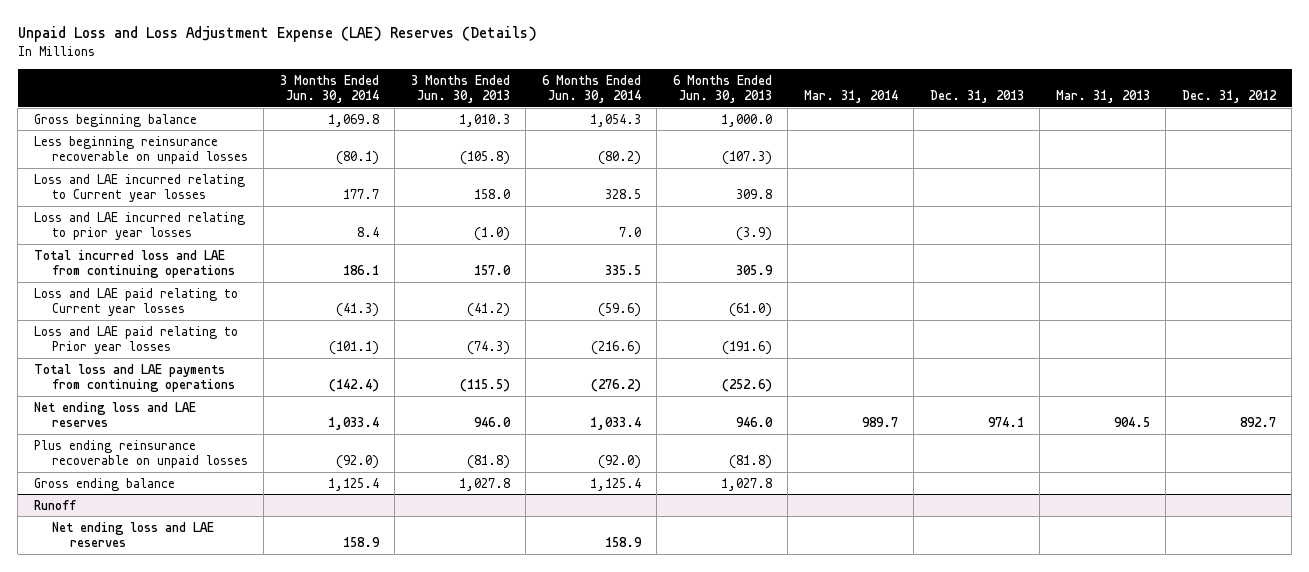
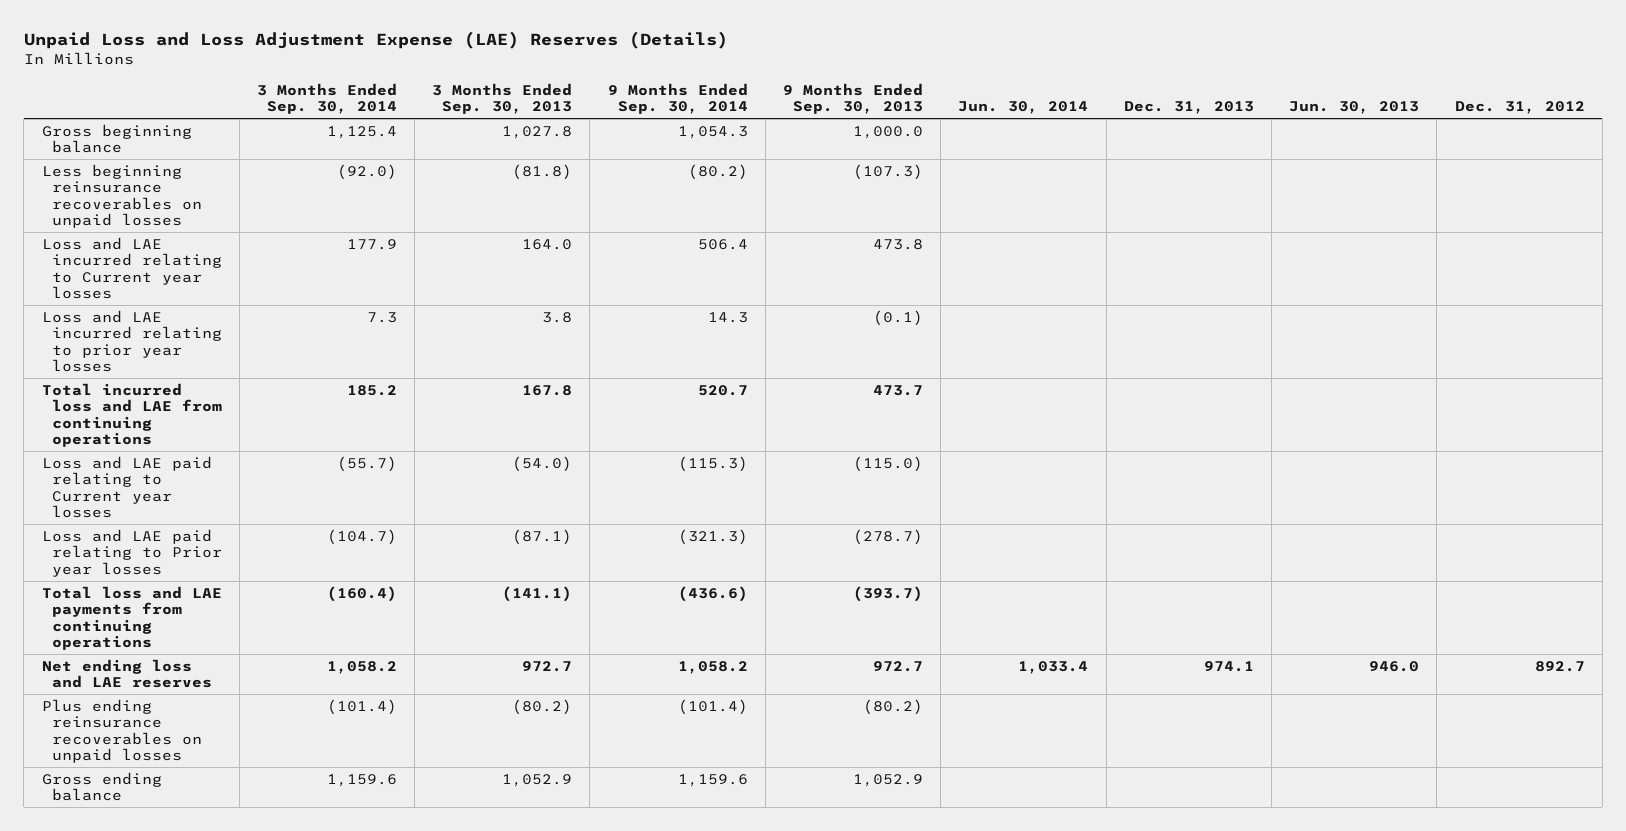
[279,74,379,104] 3 Months Ended Jun. 30, 2014 -> none
[410,74,510,104] 3 Months Ended Jun. 30, 2013 -> none
[541,74,641,104] 6 Months Ended Jun. 30, 2014 -> none
[672,74,772,104] 6 Months Ended Jun. 30, 2013 -> none
[803,90,898,104] Mar. 31, 2014 -> none
[1055,90,1150,104] Mar. 31, 2013 -> none
none -> [256,82,397,115] 3 Months Ended Sep. 30, 2014
none -> [432,82,573,115] 3 Months Ended Sep. 30, 2013
none -> [607,82,748,115] 9 Months Ended Sep. 30, 2014
none -> [783,82,924,115] 9 Months Ended Sep. 30, 2013
none -> [958,101,1089,115] Jun. 30, 2014
none -> [1289,101,1420,115] Jun. 30, 2013
[33,135,248,165] Less beginning reinsurance recoverable on unpaid losses -> [41,163,202,229] Less beginning reinsurance recoverables on unpaid losses
[33,439,248,469] Plus ending reinsurance recoverable on unpaid losses -> [41,698,202,764] Plus ending reinsurance recoverables on unpaid losses
[33,499,76,510] Runoff -> none
[51,521,214,548] Net ending loss and LAE reserves -> none

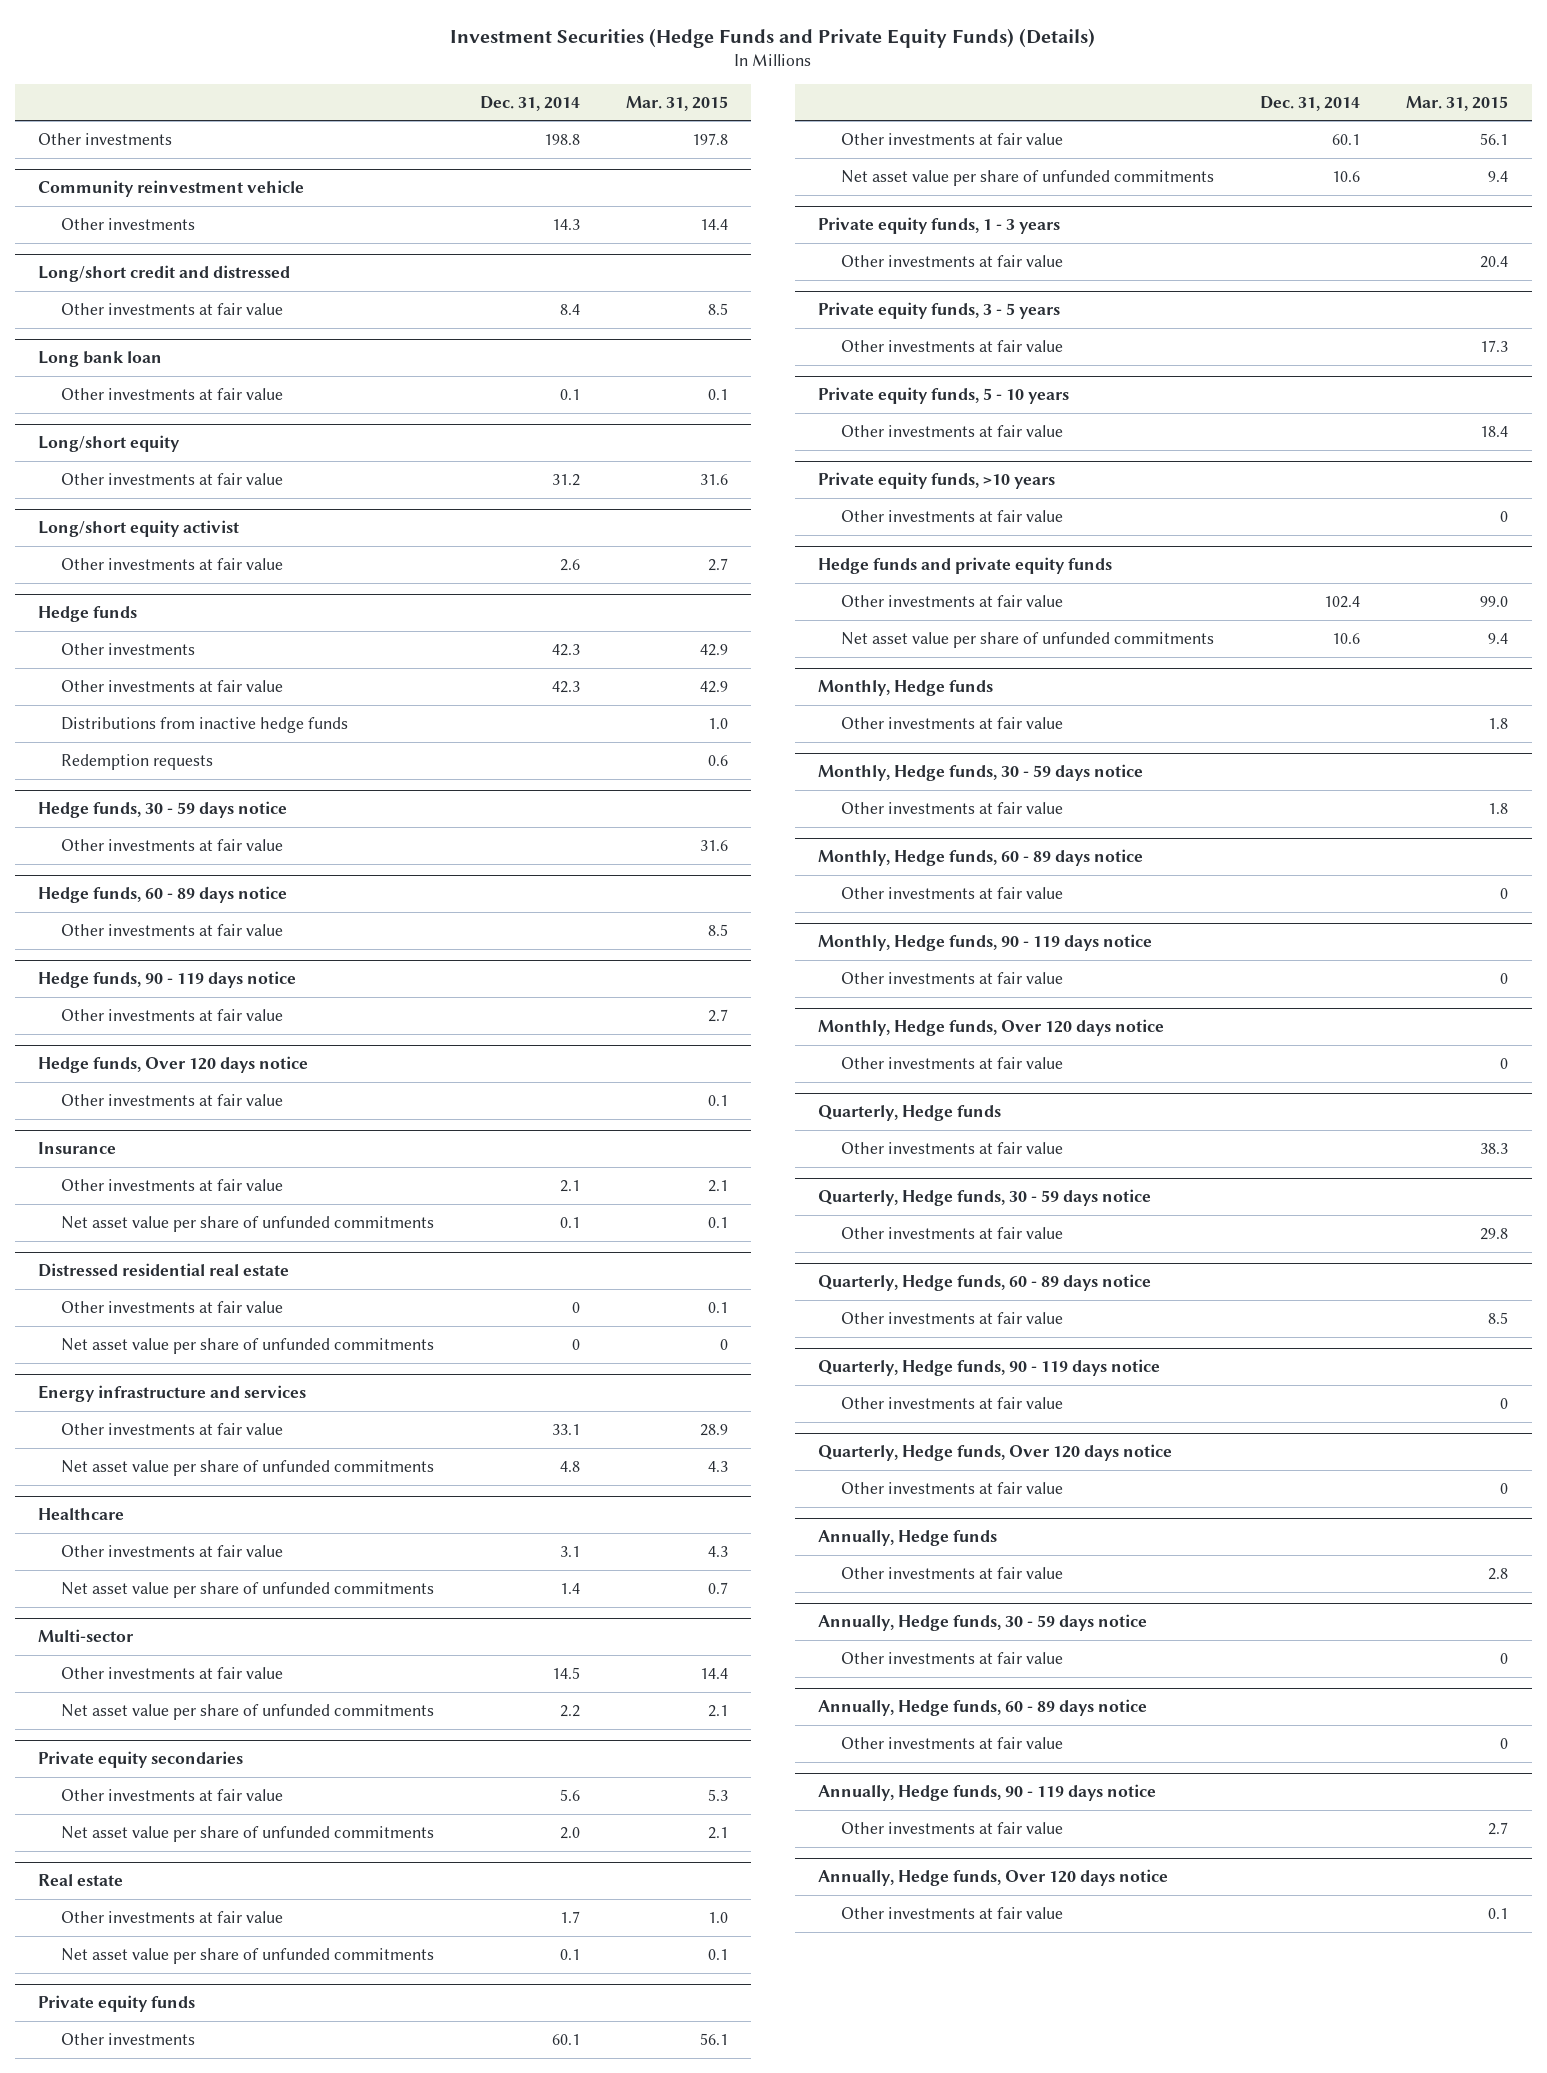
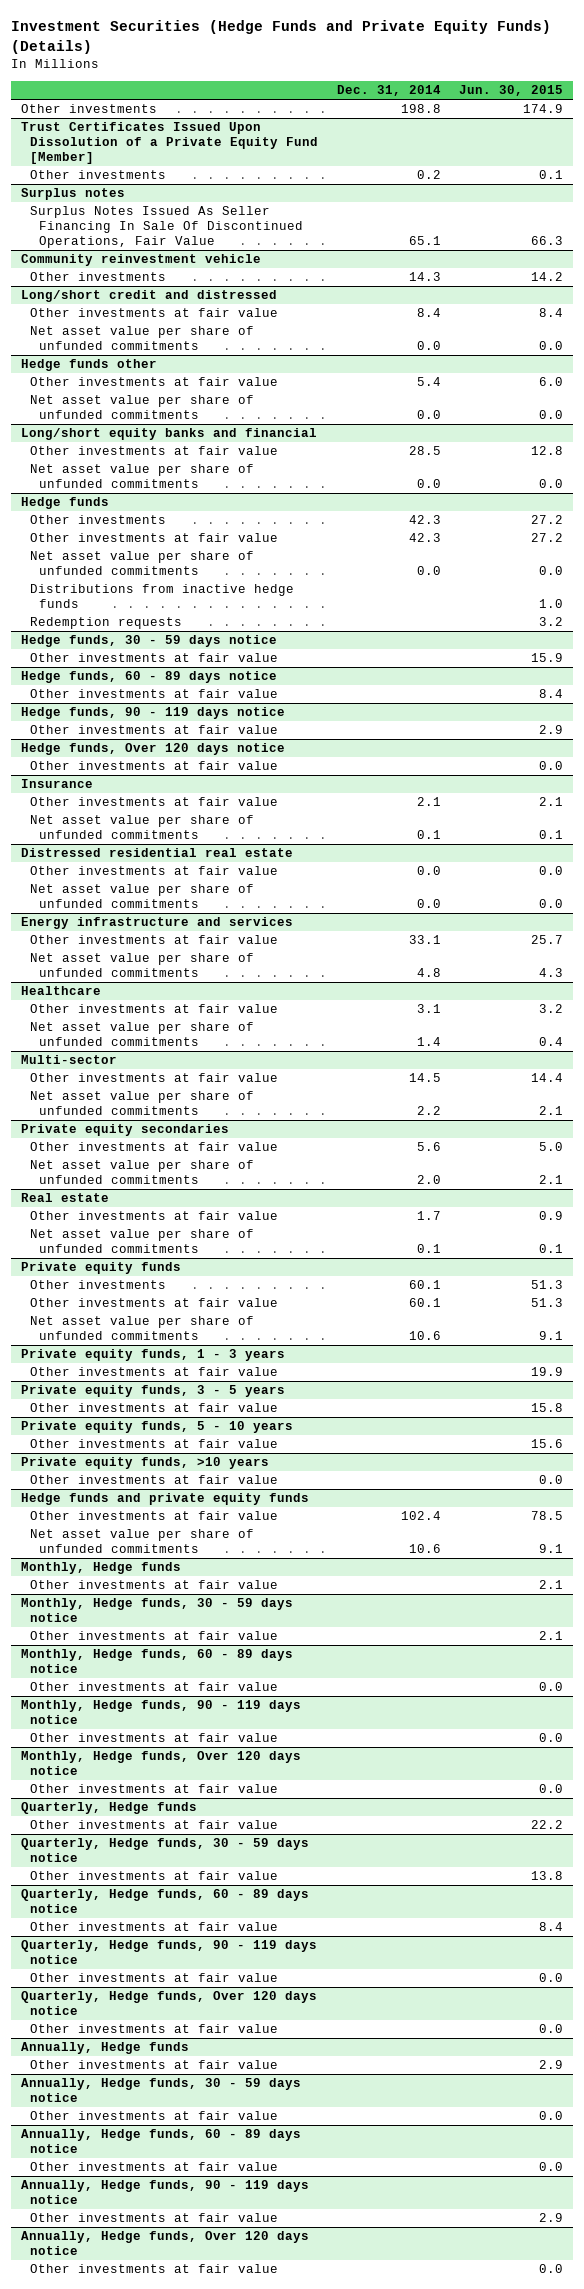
[626,95,729,111] Mar. 31, 2015 -> none
none -> [459,85,564,97] Jun. 30, 2015
none -> [20,122,319,165] Trust Certificates Issued Upon Dissolution of a Private Equity Fund [Member]
none -> [30,170,167,180] Other investments
none -> [20,188,125,201] Surplus notes
none -> [30,206,304,249] Surplus Notes Issued As Seller Financing In Sale Of Discontinued Operations, Fair Value
[38,351,163,368] Long bank loan -> none
[60,387,283,400] Other investments at fair value -> none
[38,435,181,453] Long/short equity -> none
[60,472,283,485] Other investments at fair value -> none
[38,520,240,538] Long/short equity activist -> none
[60,557,283,570] Other investments at fair value -> none
none -> [30,326,255,351] Net asset value per share of unfunded commitments
none -> [20,359,157,372] Hedge funds other
none -> [30,377,279,387] Other investments at fair value
none -> [30,395,255,420] Net asset value per share of unfunded commitments
none -> [20,428,317,441] Long/short equity banks and financial
none -> [30,446,279,456] Other investments at fair value
none -> [30,464,255,489] Net asset value per share of unfunded commitments
none -> [30,551,255,576] Net asset value per share of unfunded commitments
[572,1301,581,1313] 0 -> [416,866,441,876] 0.0
[572,1338,581,1350] 0 -> [416,899,441,909] 0.0

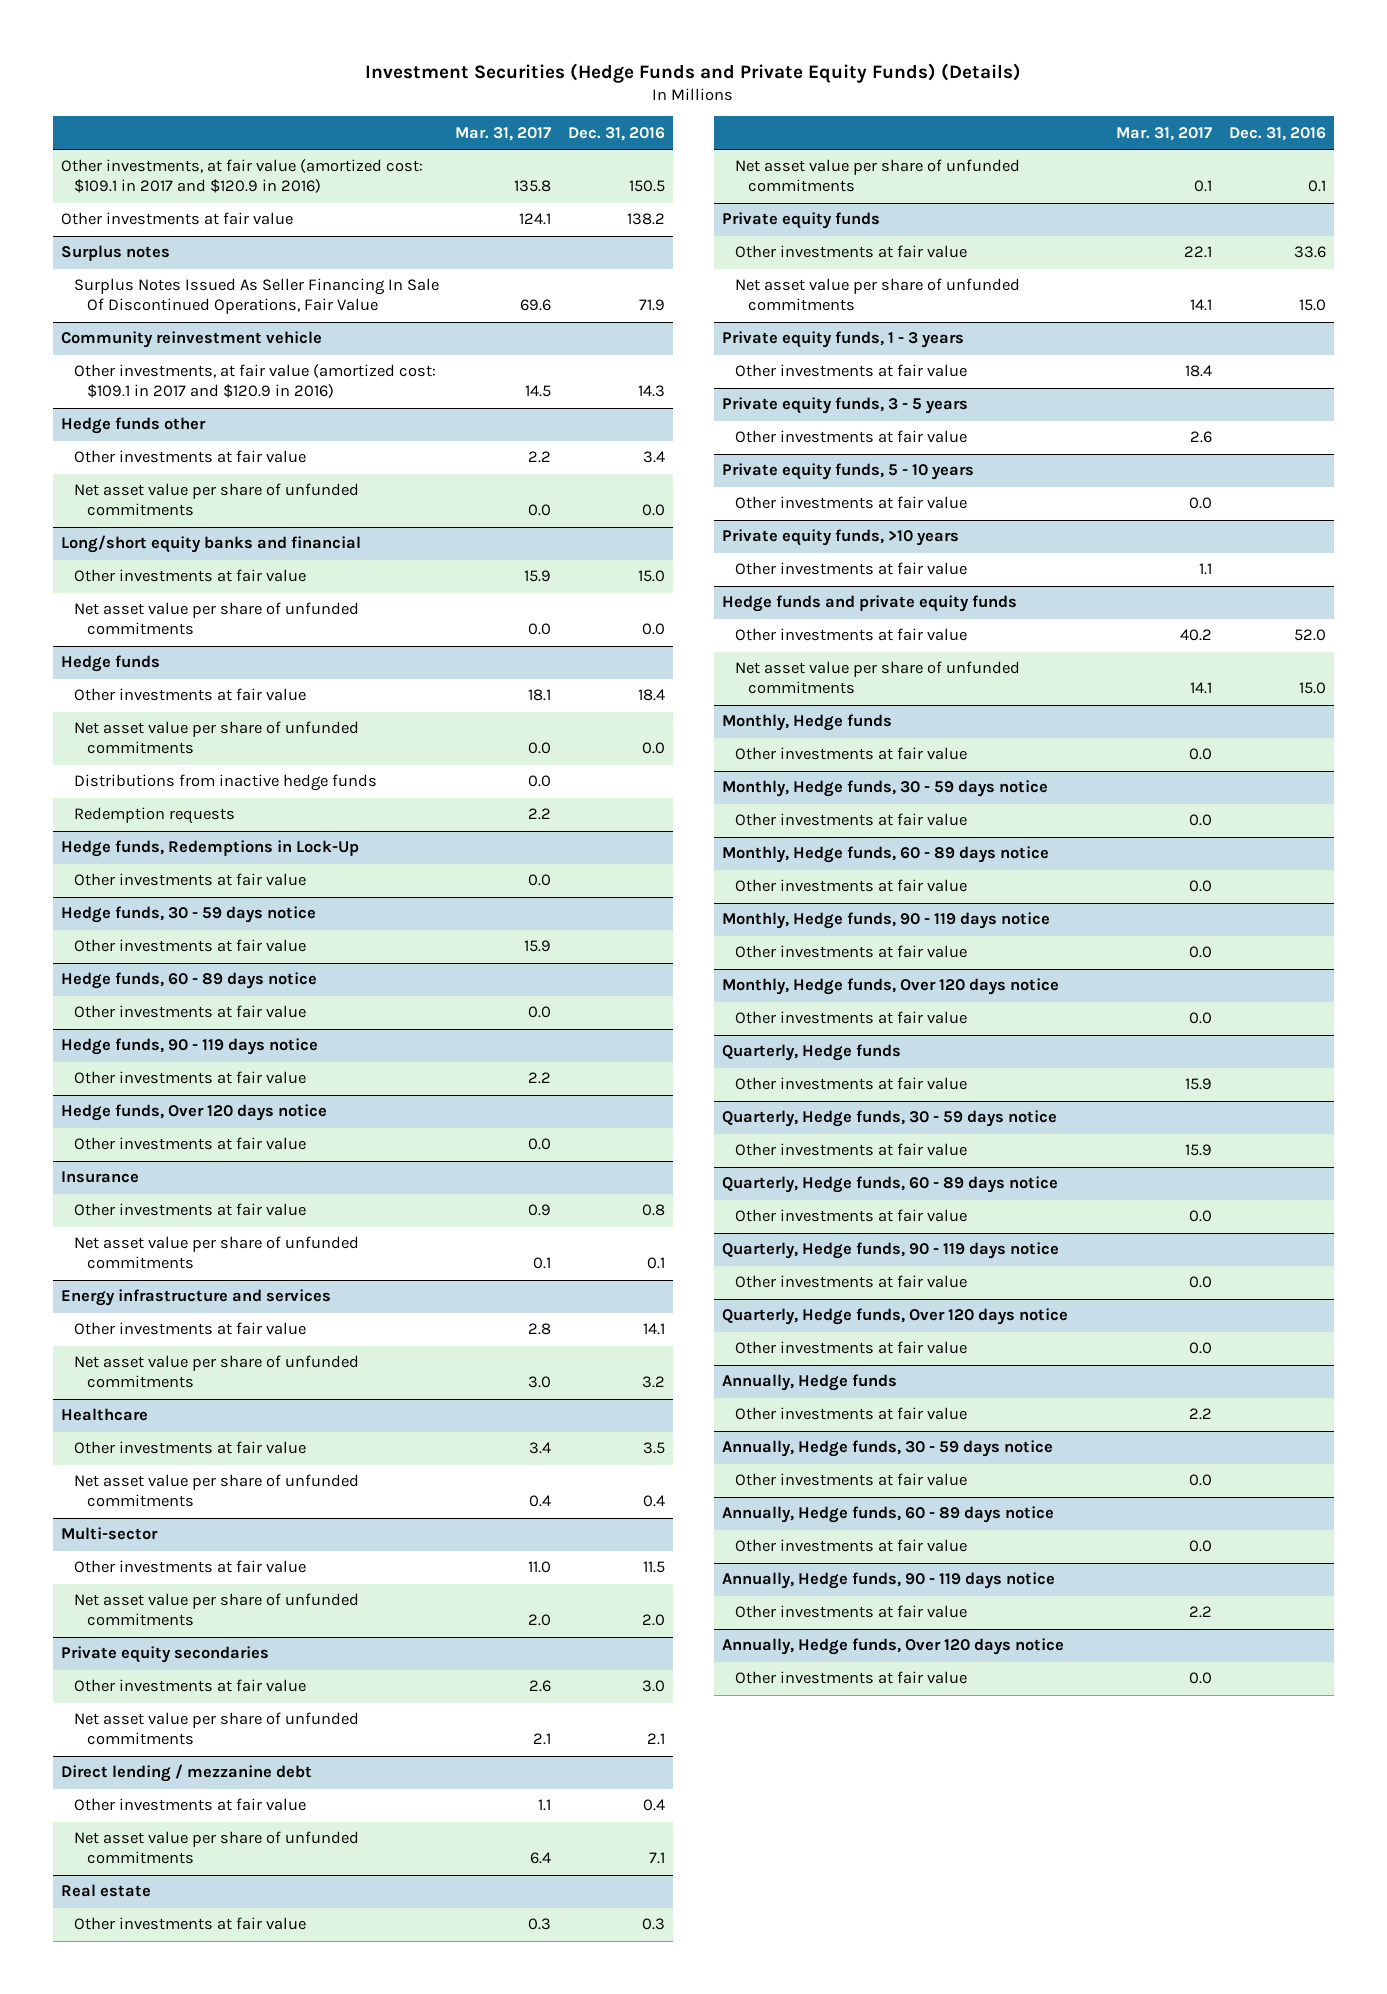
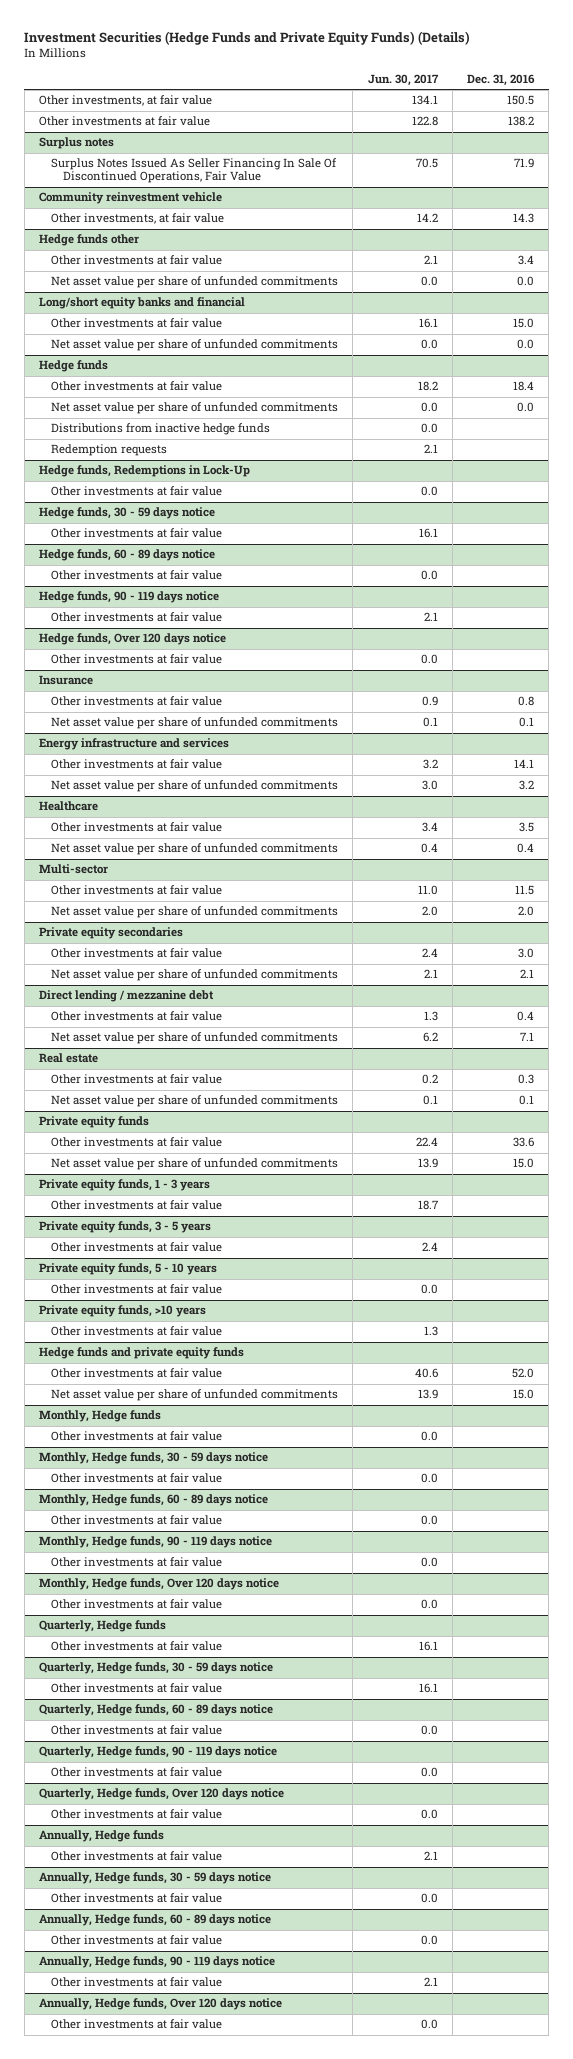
[455,126,552,141] Mar. 31, 2017 -> none
none -> [367,73,439,86] Jun. 30, 2017
[60,159,423,194] Other investments, at fair value (amortized cost: $109.1 in 2017 and $120.9 in 2016) -> [38,95,212,107] Other investments, at fair value
[73,364,436,399] Other investments, at fair value (amortized cost: $109.1 in 2017 and $120.9 in 2016) -> [51,213,225,225] Other investments, at fair value

